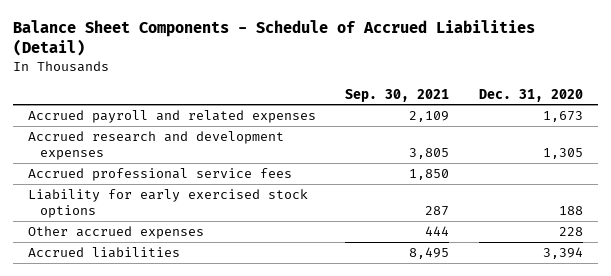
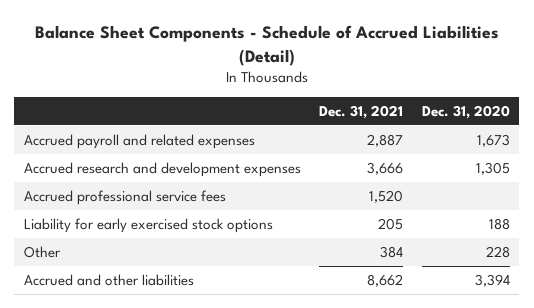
[345,88,450,102] Sep. 30, 2021 -> none
none -> [319,105,404,120] Dec. 31, 2021
[27,225,204,239] Other accrued expenses -> [23,245,61,258] Other
[27,246,180,258] Accrued liabilities -> [23,273,194,286] Accrued and other liabilities

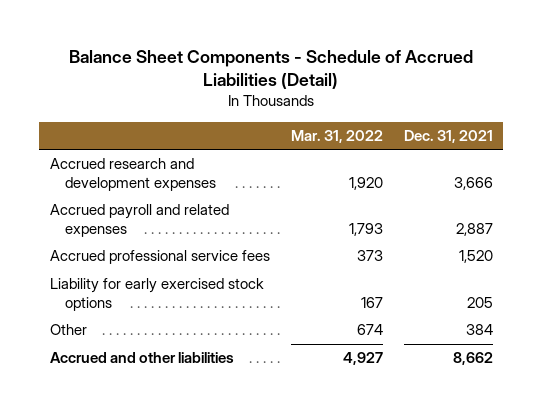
[422,105,511,120] Dec. 31, 2020 -> none
none -> [290,129,383,143] Mar. 31, 2022
[23,133,255,149] Accrued payroll and related expenses -> [49,204,229,237] Accrued payroll and related expenses

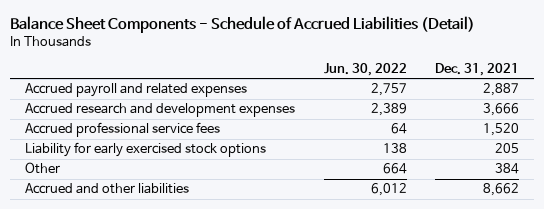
[290,129,383,143] Mar. 31, 2022 -> none
none -> [323,62,407,76] Jun. 30, 2022
[49,158,217,191] Accrued research and development expenses -> [24,103,295,118] Accrued research and development expenses

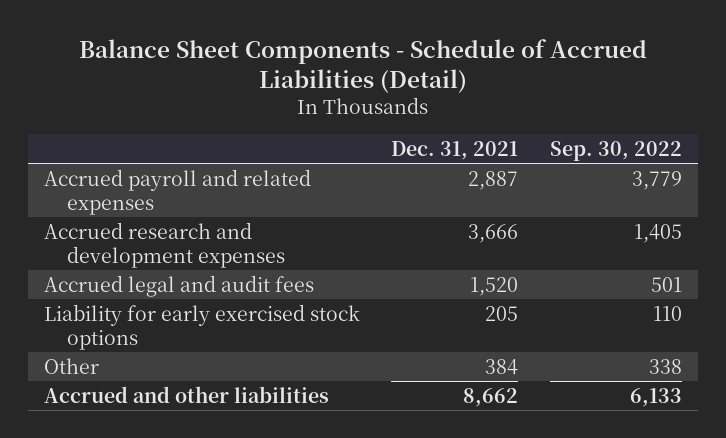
[323,62,407,76] Jun. 30, 2022 -> none
none -> [550,140,683,161] Sep. 30, 2022
[24,122,220,138] Accrued professional service fees -> [43,274,314,297] Accrued legal and audit fees

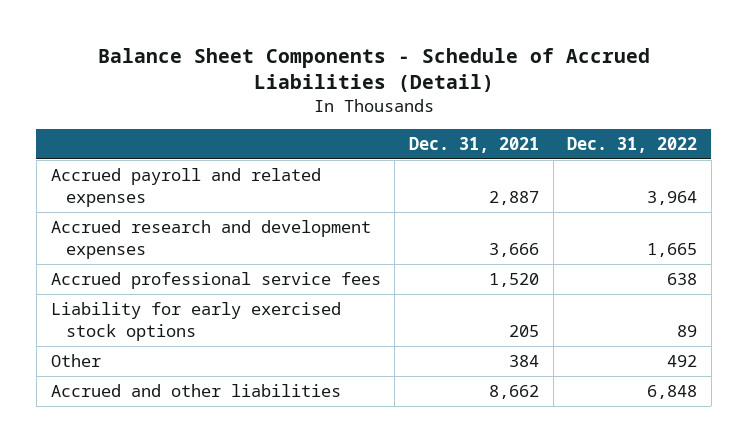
[550,140,683,161] Sep. 30, 2022 -> none
none -> [567,137,698,154] Dec. 31, 2022
[43,274,314,297] Accrued legal and audit fees -> [50,271,381,289] Accrued professional service fees

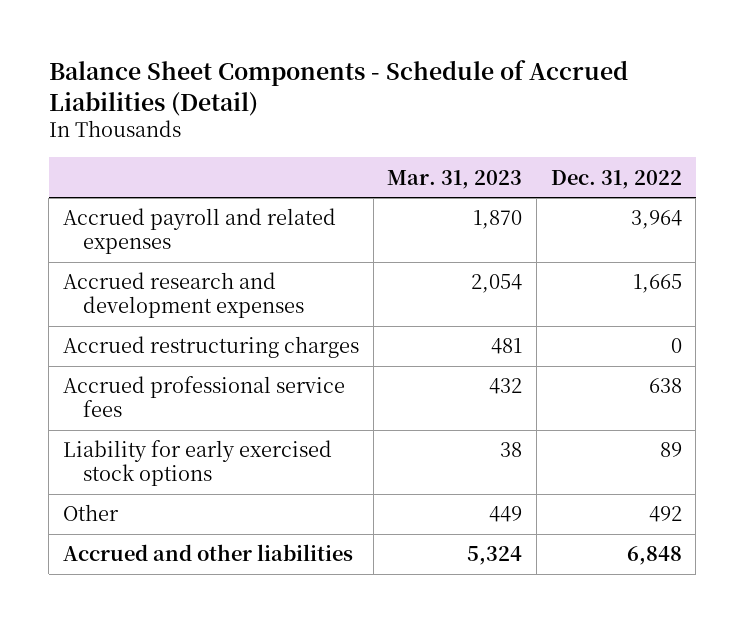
[408,137,539,154] Dec. 31, 2021 -> none
none -> [387,169,523,189] Mar. 31, 2023
none -> [62,336,359,359] Accrued restructuring charges

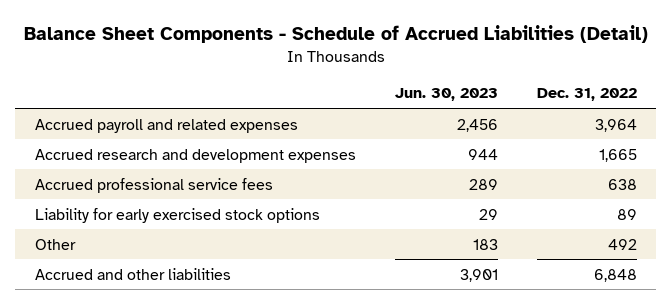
[387,169,523,189] Mar. 31, 2023 -> none
none -> [394,88,498,102] Jun. 30, 2023
[62,336,359,359] Accrued restructuring charges -> none

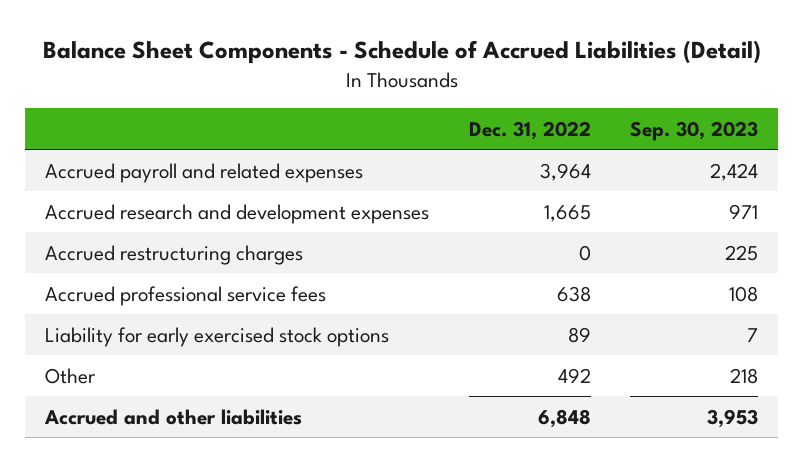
[394,88,498,102] Jun. 30, 2023 -> none
none -> [630,120,759,141] Sep. 30, 2023
none -> [45,244,304,265] Accrued restructuring charges

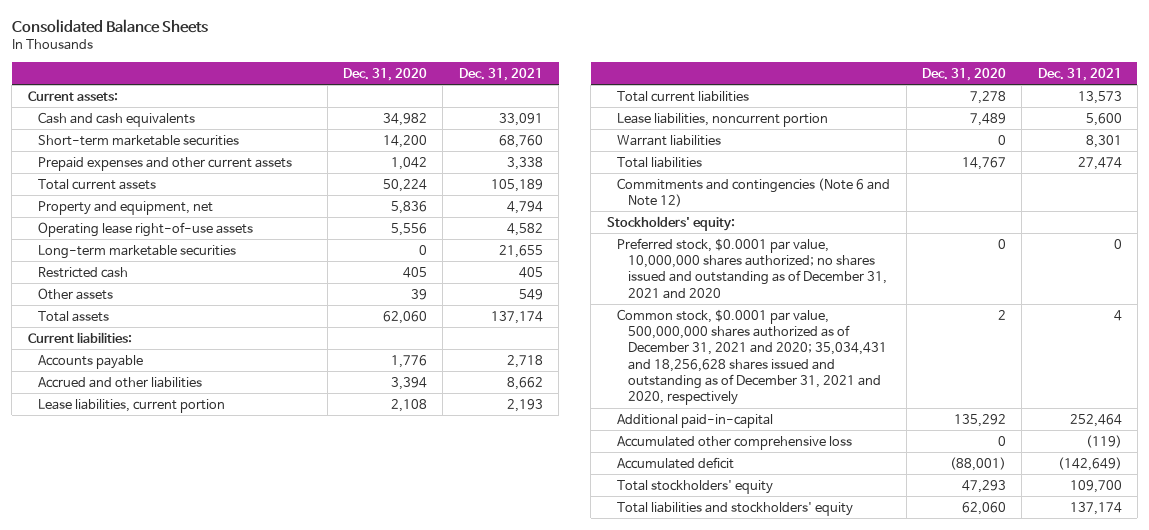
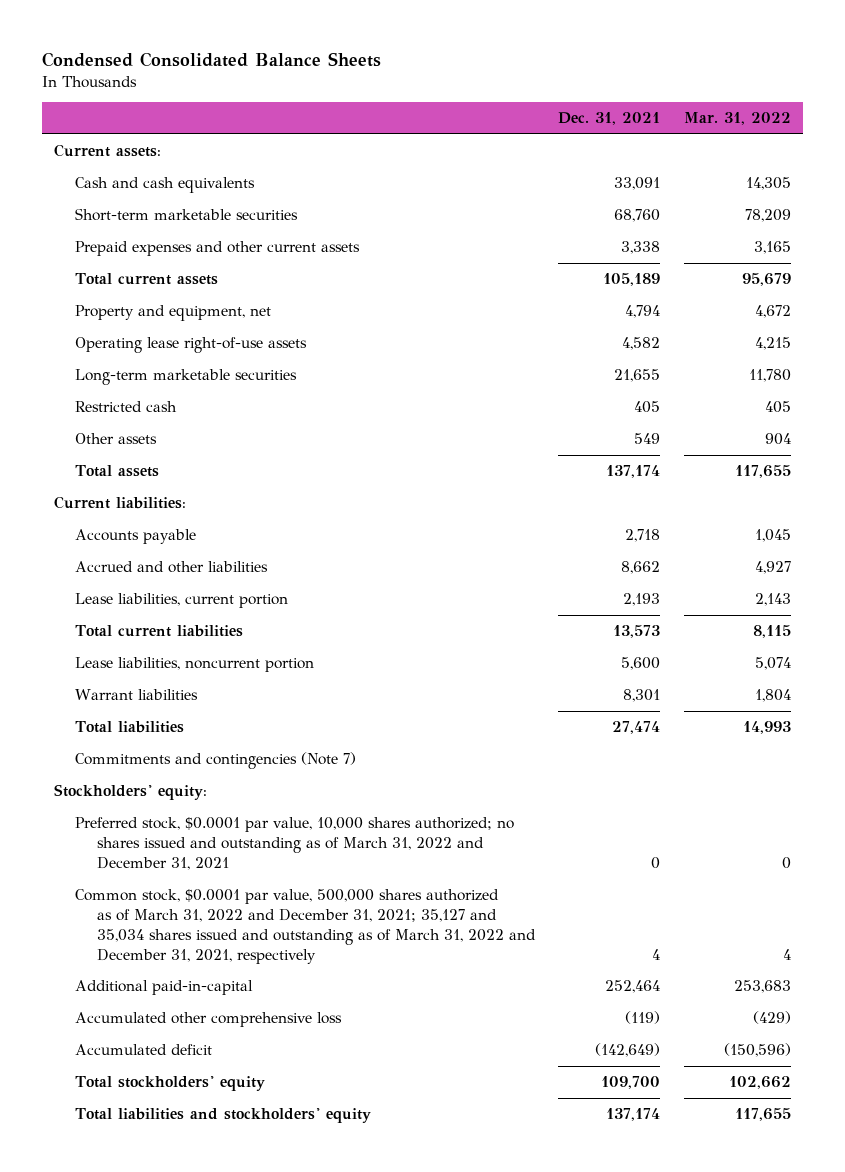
[11,18,208,33] Consolidated Balance Sheets -> [41,51,381,67] Condensed Consolidated Balance Sheets
[342,67,427,81] Dec. 31, 2020 -> none
none -> [683,112,791,126] Mar. 31, 2022
[617,177,891,208] Commitments and contingencies (Note 6 and Note 12) -> [75,752,357,770] Commitments and contingencies (Note 7)
[617,237,887,299] Preferred stock, $0.0001 par value, 10,000,000 shares authorized; no shares issued and outstanding as of December 31, 2021 and 2020 -> [75,817,515,871] Preferred stock, $0.0001 par value, 10,000 shares authorized; no shares issued and outstanding as of March 31, 2022 and December 31, 2021
[617,308,887,406] Common stock, $0.0001 par value, 500,000,000 shares authorized as of December 31, 2021 and 2020; 35,034,431 and 18,256,628 shares issued and outstanding as of December 31, 2021 and 2020, respectively -> [75,889,536,964] Common stock, $0.0001 par value, 500,000 shares authorized as of March 31, 2022 and December 31, 2021; 35,127 and 35,034 shares issued and outstanding as of March 31, 2022 and December 31, 2021, respectively

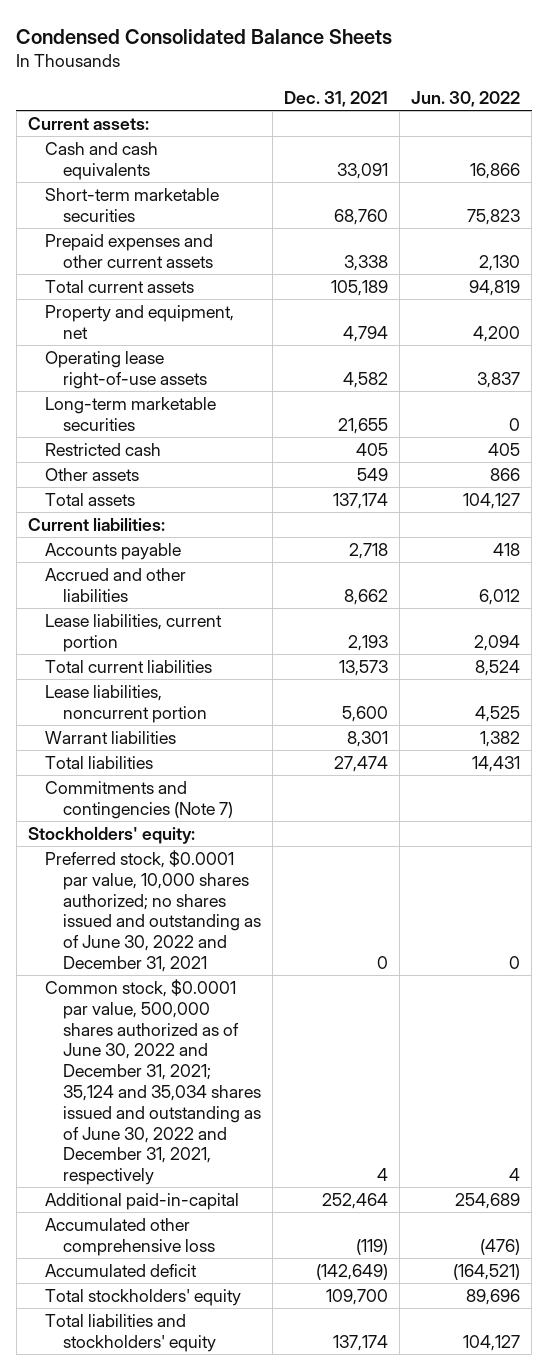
[683,112,791,126] Mar. 31, 2022 -> none
none -> [411,90,521,107] Jun. 30, 2022
[75,817,515,871] Preferred stock, $0.0001 par value, 10,000 shares authorized; no shares issued and outstanding as of March 31, 2022 and December 31, 2021 -> [45,849,261,973] Preferred stock, $0.0001 par value, 10,000 shares authorized; no shares issued and outstanding as of June 30, 2022 and December 31, 2021
[75,889,536,964] Common stock, $0.0001 par value, 500,000 shares authorized as of March 31, 2022 and December 31, 2021; 35,127 and 35,034 shares issued and outstanding as of March 31, 2022 and December 31, 2021, respectively -> [45,978,261,1186] Common stock, $0.0001 par value, 500,000 shares authorized as of June 30, 2022 and December 31, 2021; 35,124 and 35,034 shares issued and outstanding as of June 30, 2022 and December 31, 2021, respectively

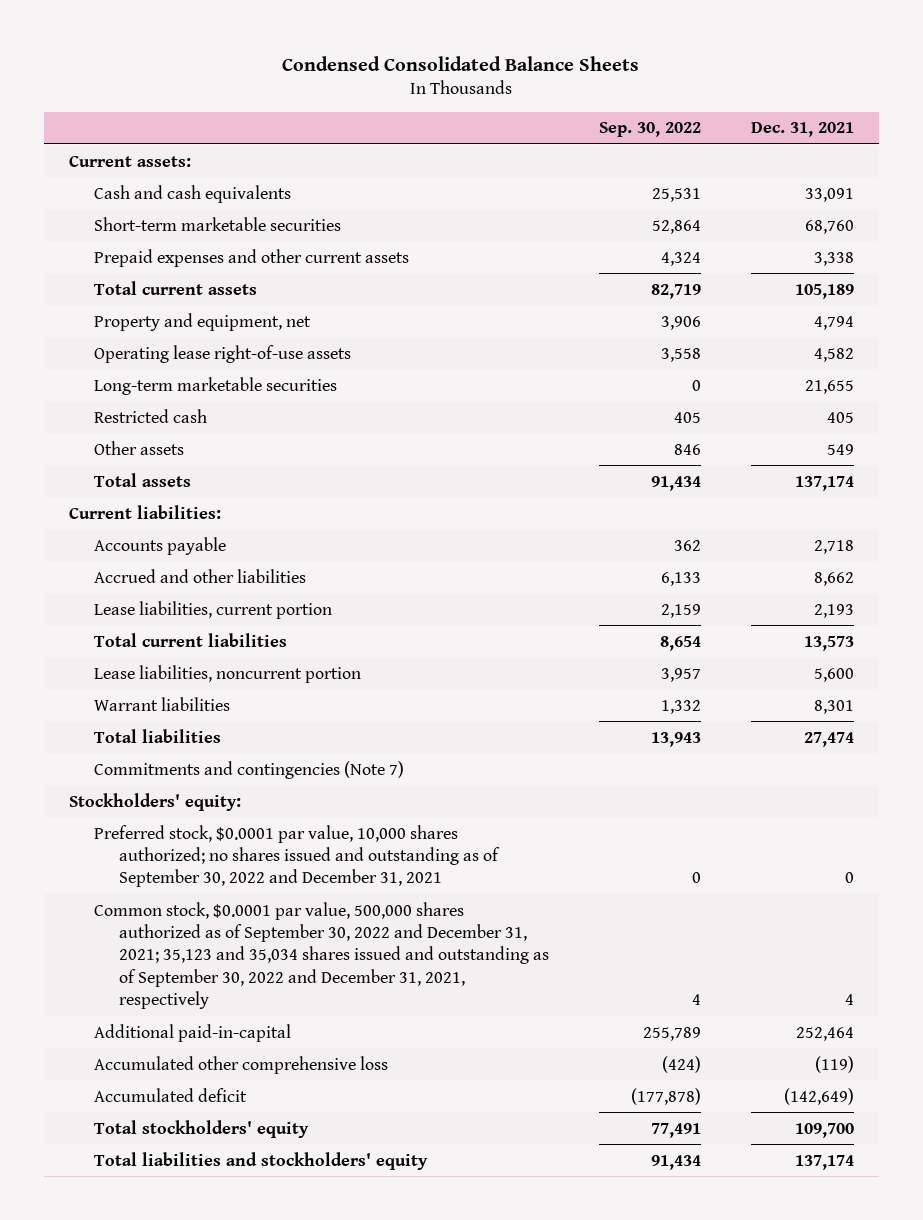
[411,90,521,107] Jun. 30, 2022 -> none
none -> [598,122,701,138] Sep. 30, 2022
[45,849,261,973] Preferred stock, $0.0001 par value, 10,000 shares authorized; no shares issued and outstanding as of June 30, 2022 and December 31, 2021 -> [93,824,500,888] Preferred stock, $0.0001 par value, 10,000 shares authorized; no shares issued and outstanding as of September 30, 2022 and December 31, 2021
[45,978,261,1186] Common stock, $0.0001 par value, 500,000 shares authorized as of June 30, 2022 and December 31, 2021; 35,124 and 35,034 shares issued and outstanding as of June 30, 2022 and December 31, 2021, respectively -> [93,901,549,1009] Common stock, $0.0001 par value, 500,000 shares authorized as of September 30, 2022 and December 31, 2021; 35,123 and 35,034 shares issued and outstanding as of September 30, 2022 and December 31, 2021, respectively

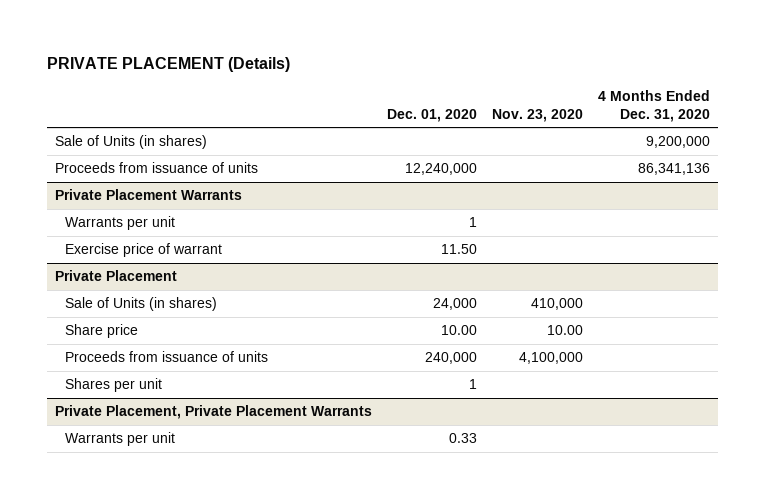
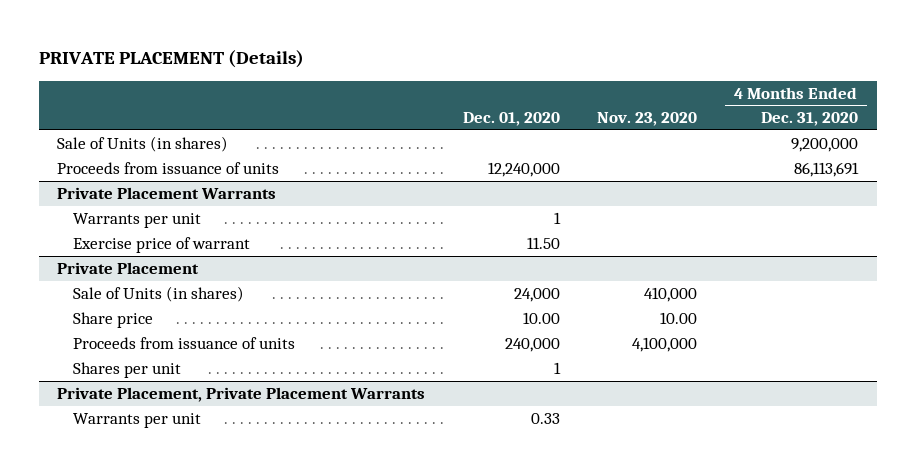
[638,163,711,176] 86,341,136 -> [793,161,859,177] 86,113,691

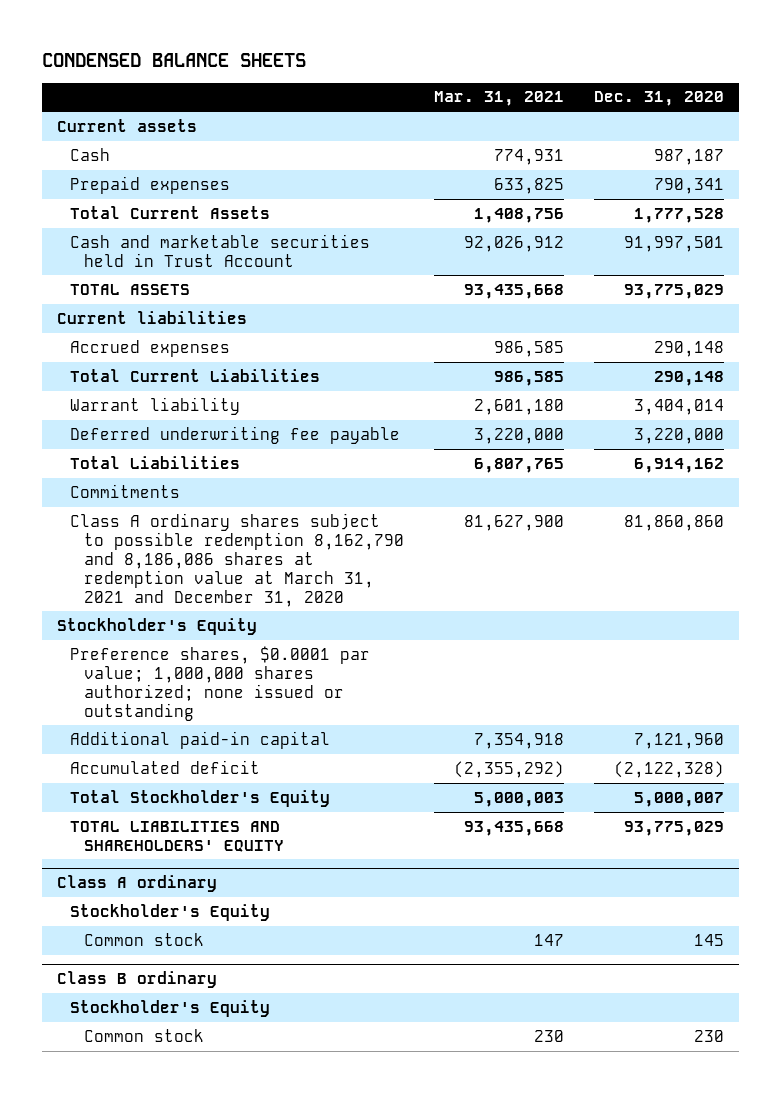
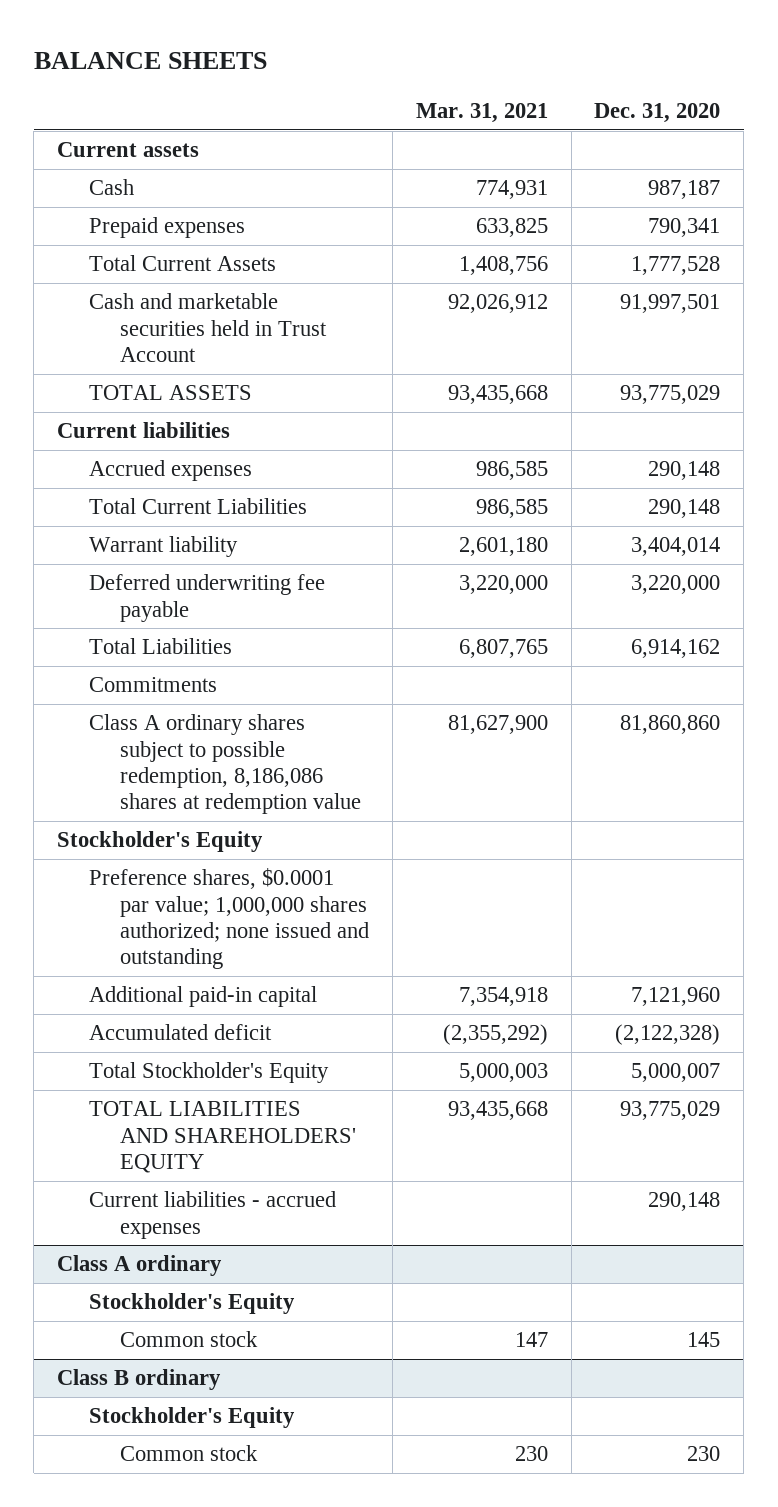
[41,52,306,67] CONDENSED BALANCE SHEETS -> [33,52,267,70] BALANCE SHEETS
[70,512,404,607] Class A ordinary shares subject to possible redemption 8,162,790 and 8,186,086 shares at redemption value at March 31, 2021 and December 31, 2020 -> [88,714,361,814] Class A ordinary shares subject to possible redemption, 8,186,086 shares at redemption value
[70,645,371,721] Preference shares, $0.0001 par value; 1,000,000 shares authorized; none issued or outstanding -> [88,868,369,969] Preference shares, $0.0001 par value; 1,000,000 shares authorized; none issued and outstanding
none -> [88,1191,336,1239] Current liabilities - accrued expenses

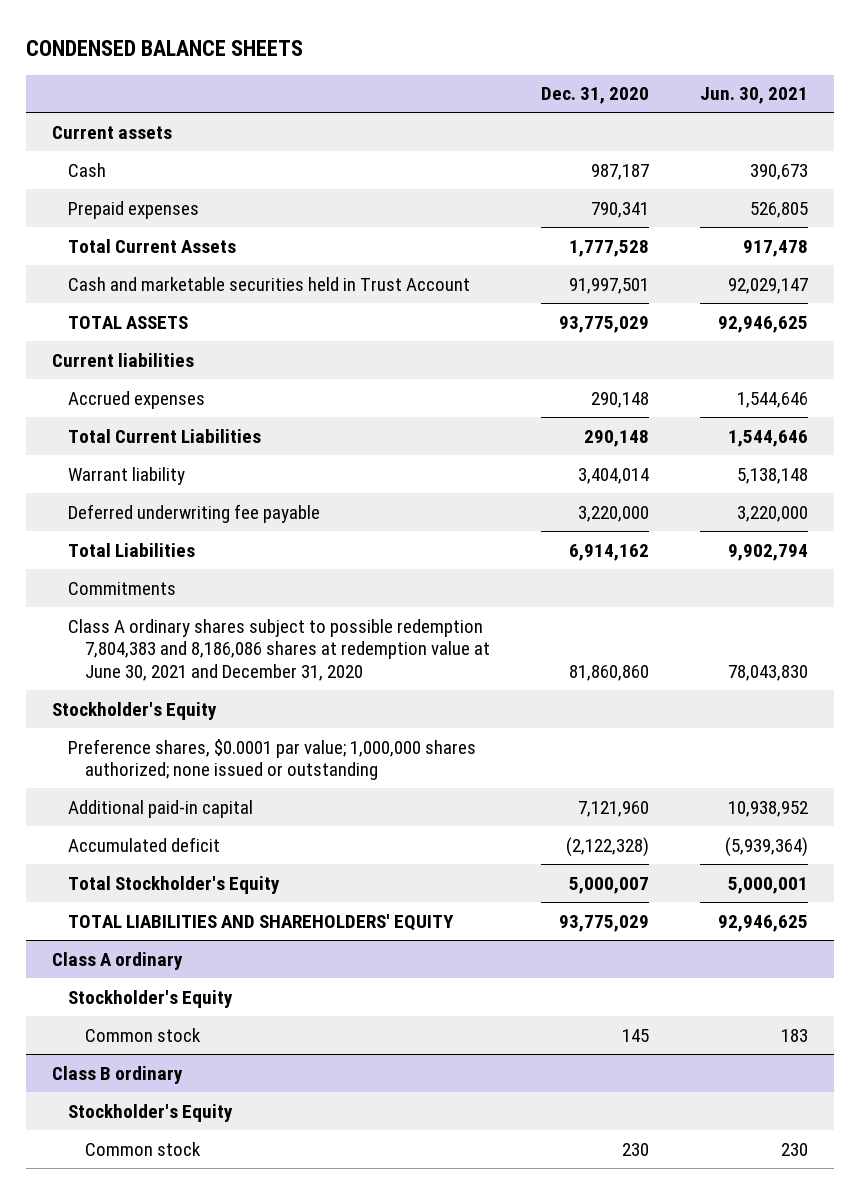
[33,52,267,70] BALANCE SHEETS -> [26,39,304,56] CONDENSED BALANCE SHEETS
[415,103,548,124] Mar. 31, 2021 -> none
none -> [700,87,809,105] Jun. 30, 2021
[88,714,361,814] Class A ordinary shares subject to possible redemption, 8,186,086 shares at redemption value -> [68,618,491,682] Class A ordinary shares subject to possible redemption 7,804,383 and 8,186,086 shares at redemption value at June 30, 2021 and December 31, 2020
[88,868,369,969] Preference shares, $0.0001 par value; 1,000,000 shares authorized; none issued and outstanding -> [68,738,477,781] Preference shares, $0.0001 par value; 1,000,000 shares authorized; none issued or outstanding
[88,1191,336,1239] Current liabilities - accrued expenses -> none

